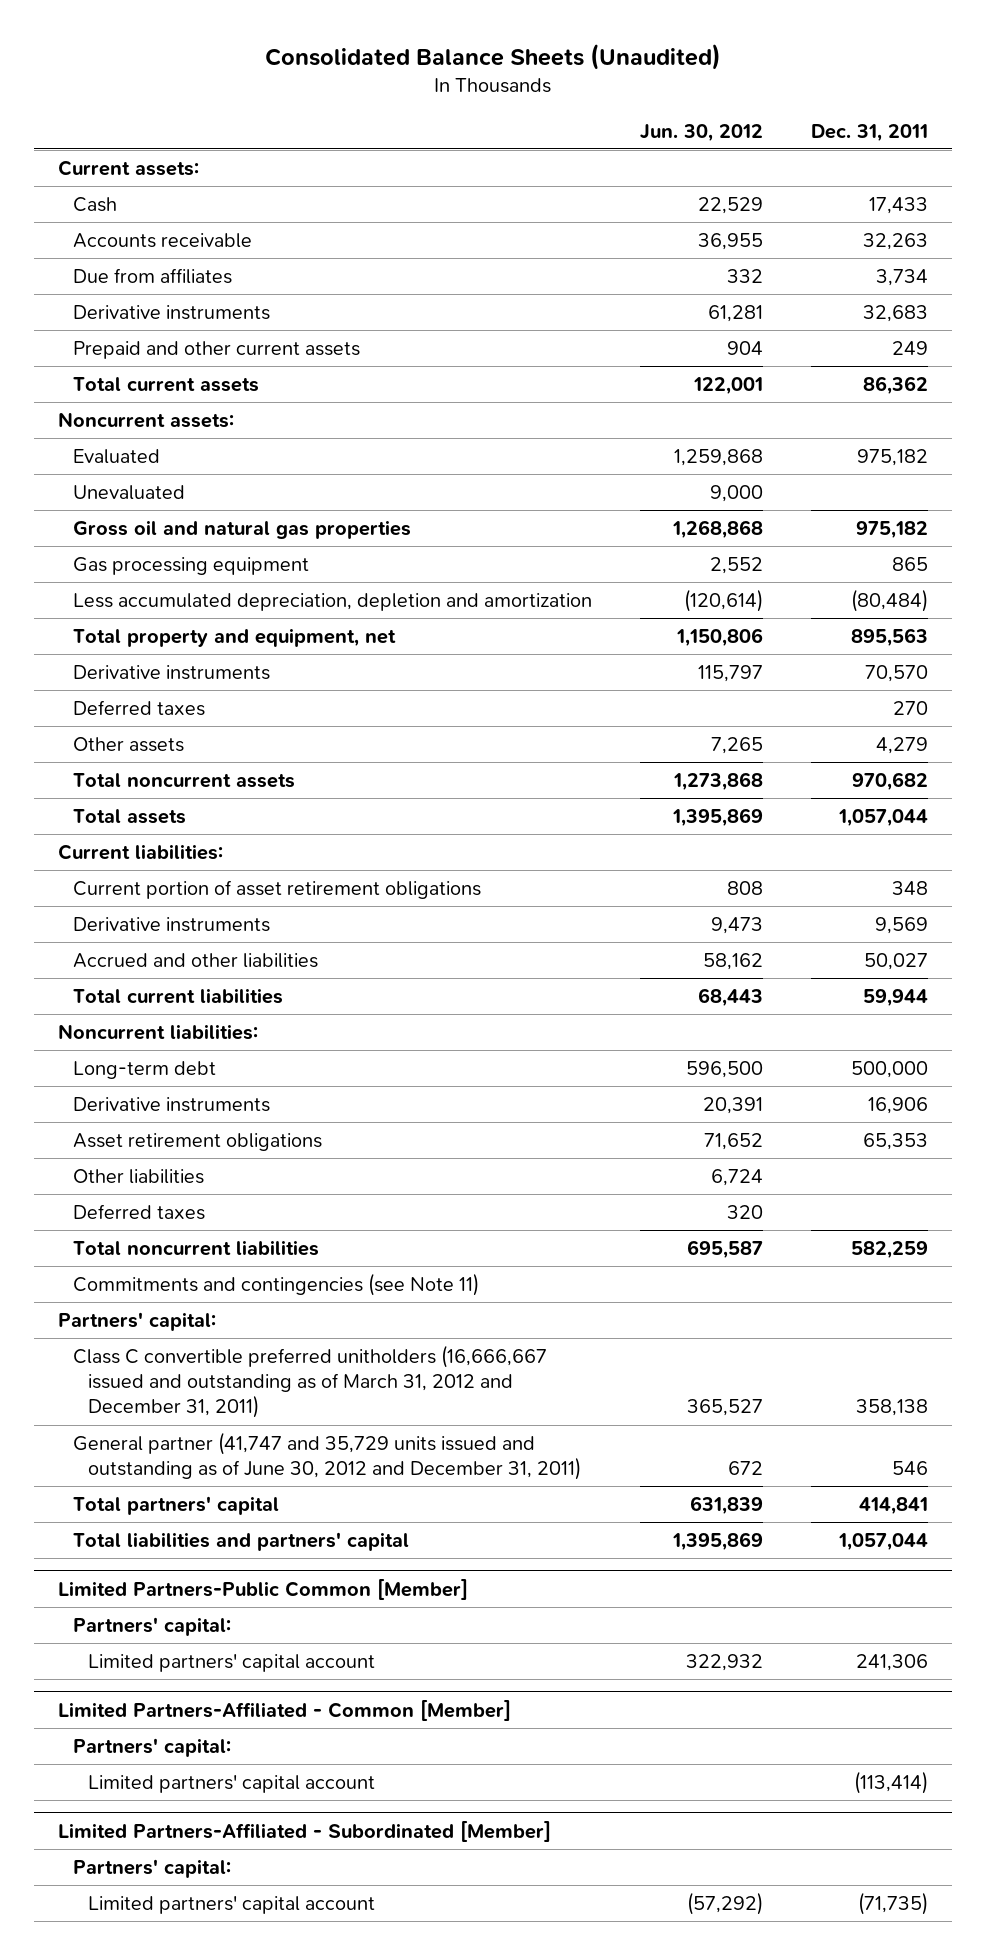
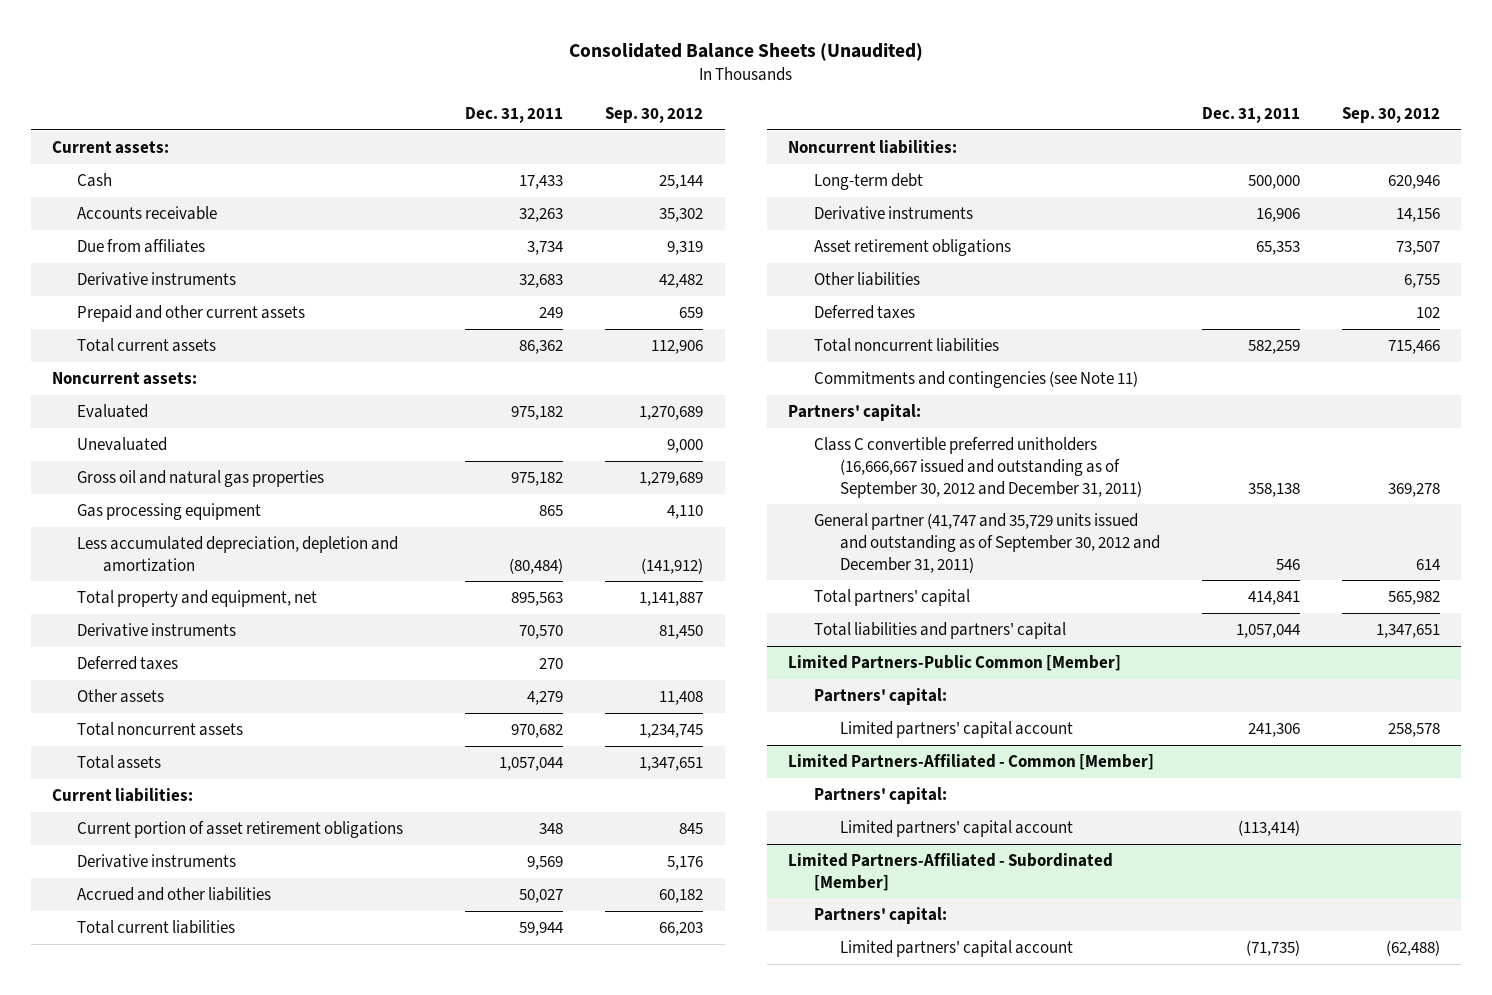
[639,123,763,142] Jun. 30, 2012 -> none
none -> [605,106,704,123] Sep. 30, 2012
[72,1345,547,1419] Class C convertible preferred unitholders (16,666,667 issued and outstanding as of March 31, 2012 and December 31, 2011) -> [813,436,1142,498] Class C convertible preferred unitholders (16,666,667 issued and outstanding as of September 30, 2012 and December 31, 2011)
[72,1432,582,1481] General partner (41,747 and 35,729 units issued and outstanding as of June 30, 2012 and December 31, 2011) -> [813,512,1160,573] General partner (41,747 and 35,729 units issued and outstanding as of September 30, 2012 and December 31, 2011)

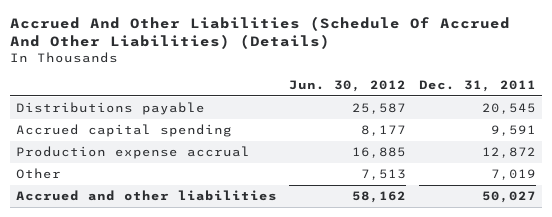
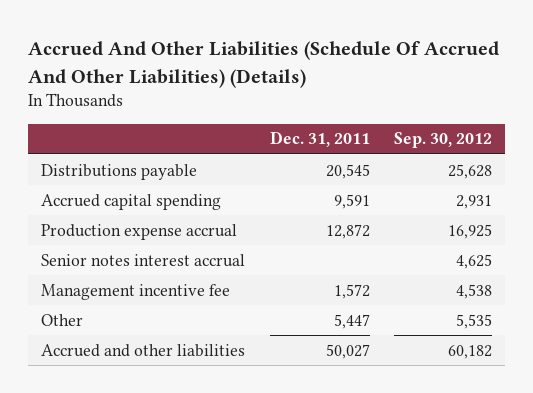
[289,80,407,93] Jun. 30, 2012 -> none
none -> [394,132,493,149] Sep. 30, 2012
none -> [40,253,245,267] Senior notes interest accrual
none -> [40,283,230,300] Management incentive fee
[490,168,536,180] 7,019 -> [333,313,370,329] 5,447

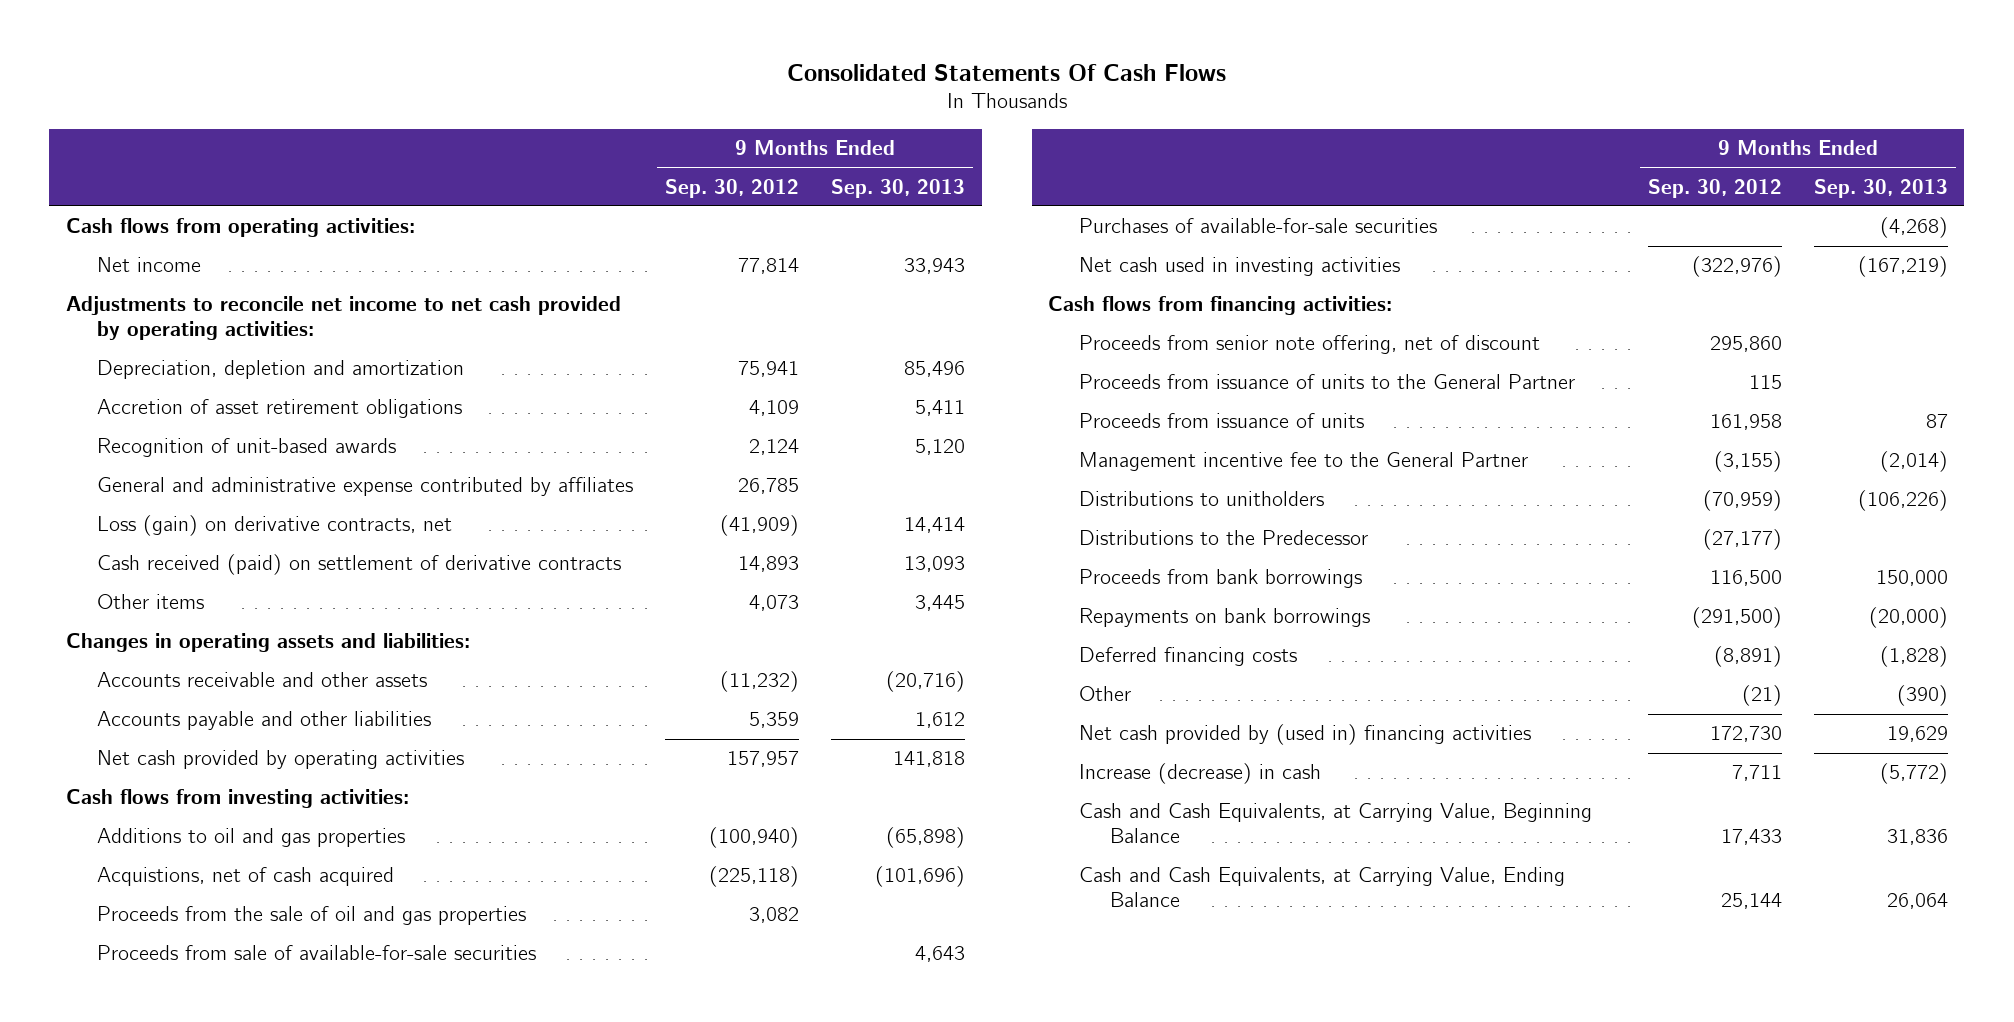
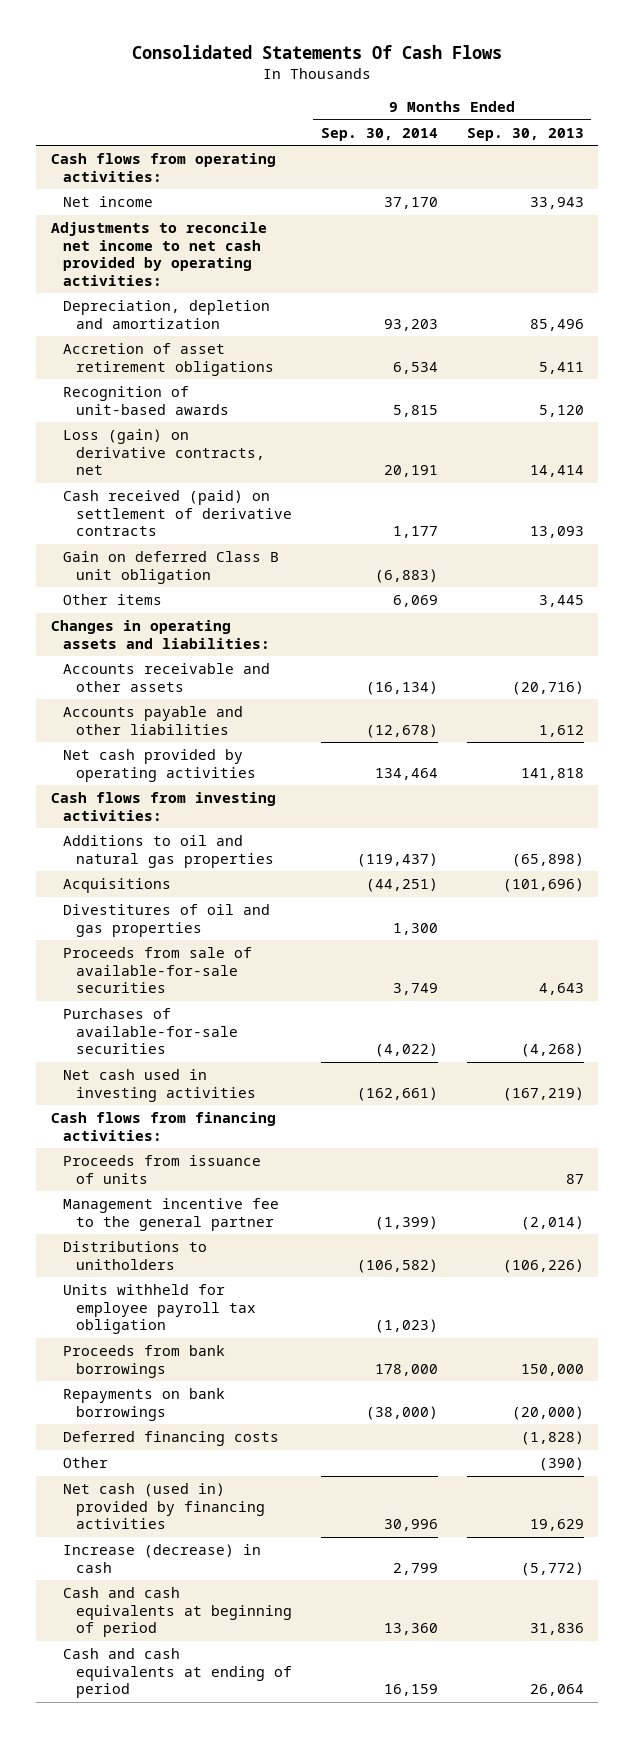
[664,178,799,198] Sep. 30, 2012 -> none
none -> [320,127,438,141] Sep. 30, 2014
[96,477,633,497] General and administrative expense contributed by affiliates -> none
none -> [63,551,280,584] Gain on deferred Class B unit obligation
[96,828,405,848] Additions to oil and gas properties -> [63,835,274,868] Additions to oil and natural gas properties
[96,867,394,887] Acquistions, net of cash acquired -> [63,878,172,894] Acquisitions
[96,906,526,926] Proceeds from the sale of oil and gas properties -> [63,904,271,937] Divestitures of oil and gas properties
[1079,335,1541,355] Proceeds from senior note offering, net of discount -> none
[1079,374,1576,390] Proceeds from issuance of units to the General Partner -> none
[1079,452,1529,472] Management incentive fee to the General Partner -> [63,1198,280,1231] Management incentive fee to the general partner
[1079,530,1369,546] Distributions to the Predecessor -> none
none -> [63,1284,256,1335] Units withheld for employee payroll tax obligation
[1079,724,1532,746] Net cash provided by (used in) financing activities -> [63,1483,265,1530] Net cash (used in) provided by financing activities
[1079,803,1593,844] Cash and Cash Equivalents, at Carrying Value, Beginning Balance -> [63,1587,292,1638] Cash and cash equivalents at beginning of period
[1079,867,1566,908] Cash and Cash Equivalents, at Carrying Value, Ending Balance -> [63,1648,292,1699] Cash and cash equivalents at ending of period

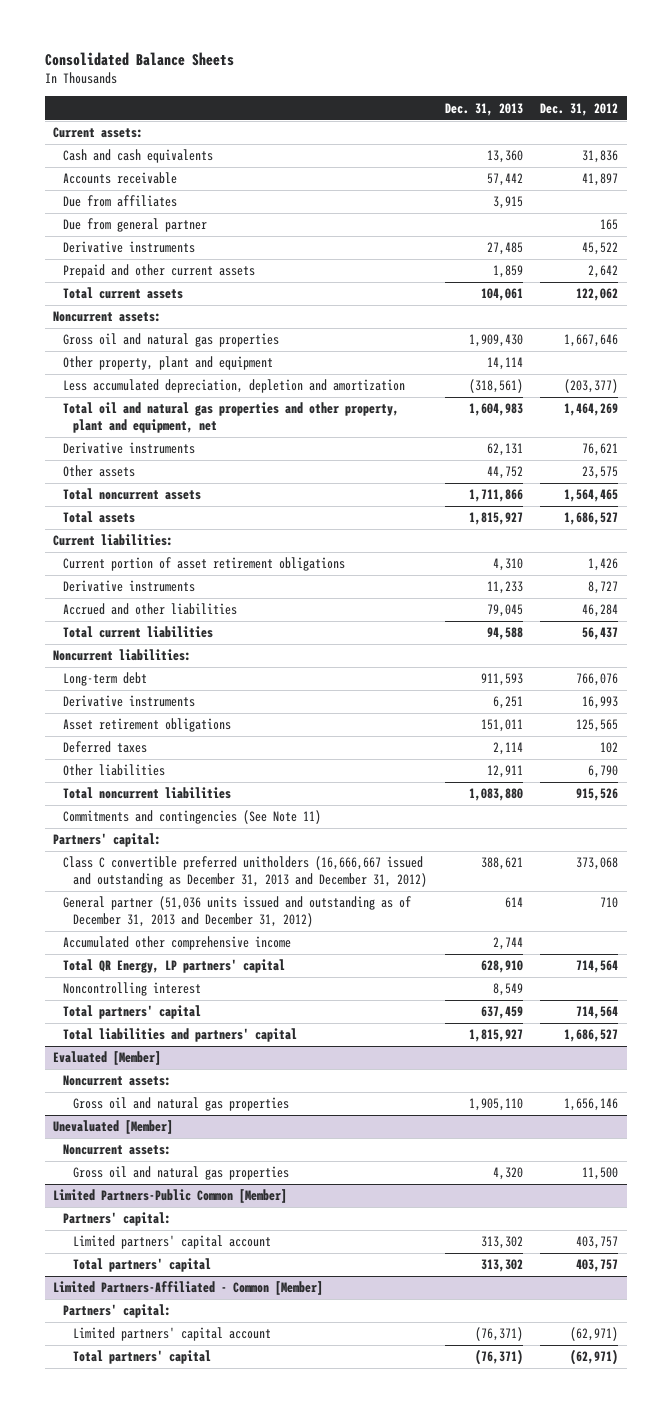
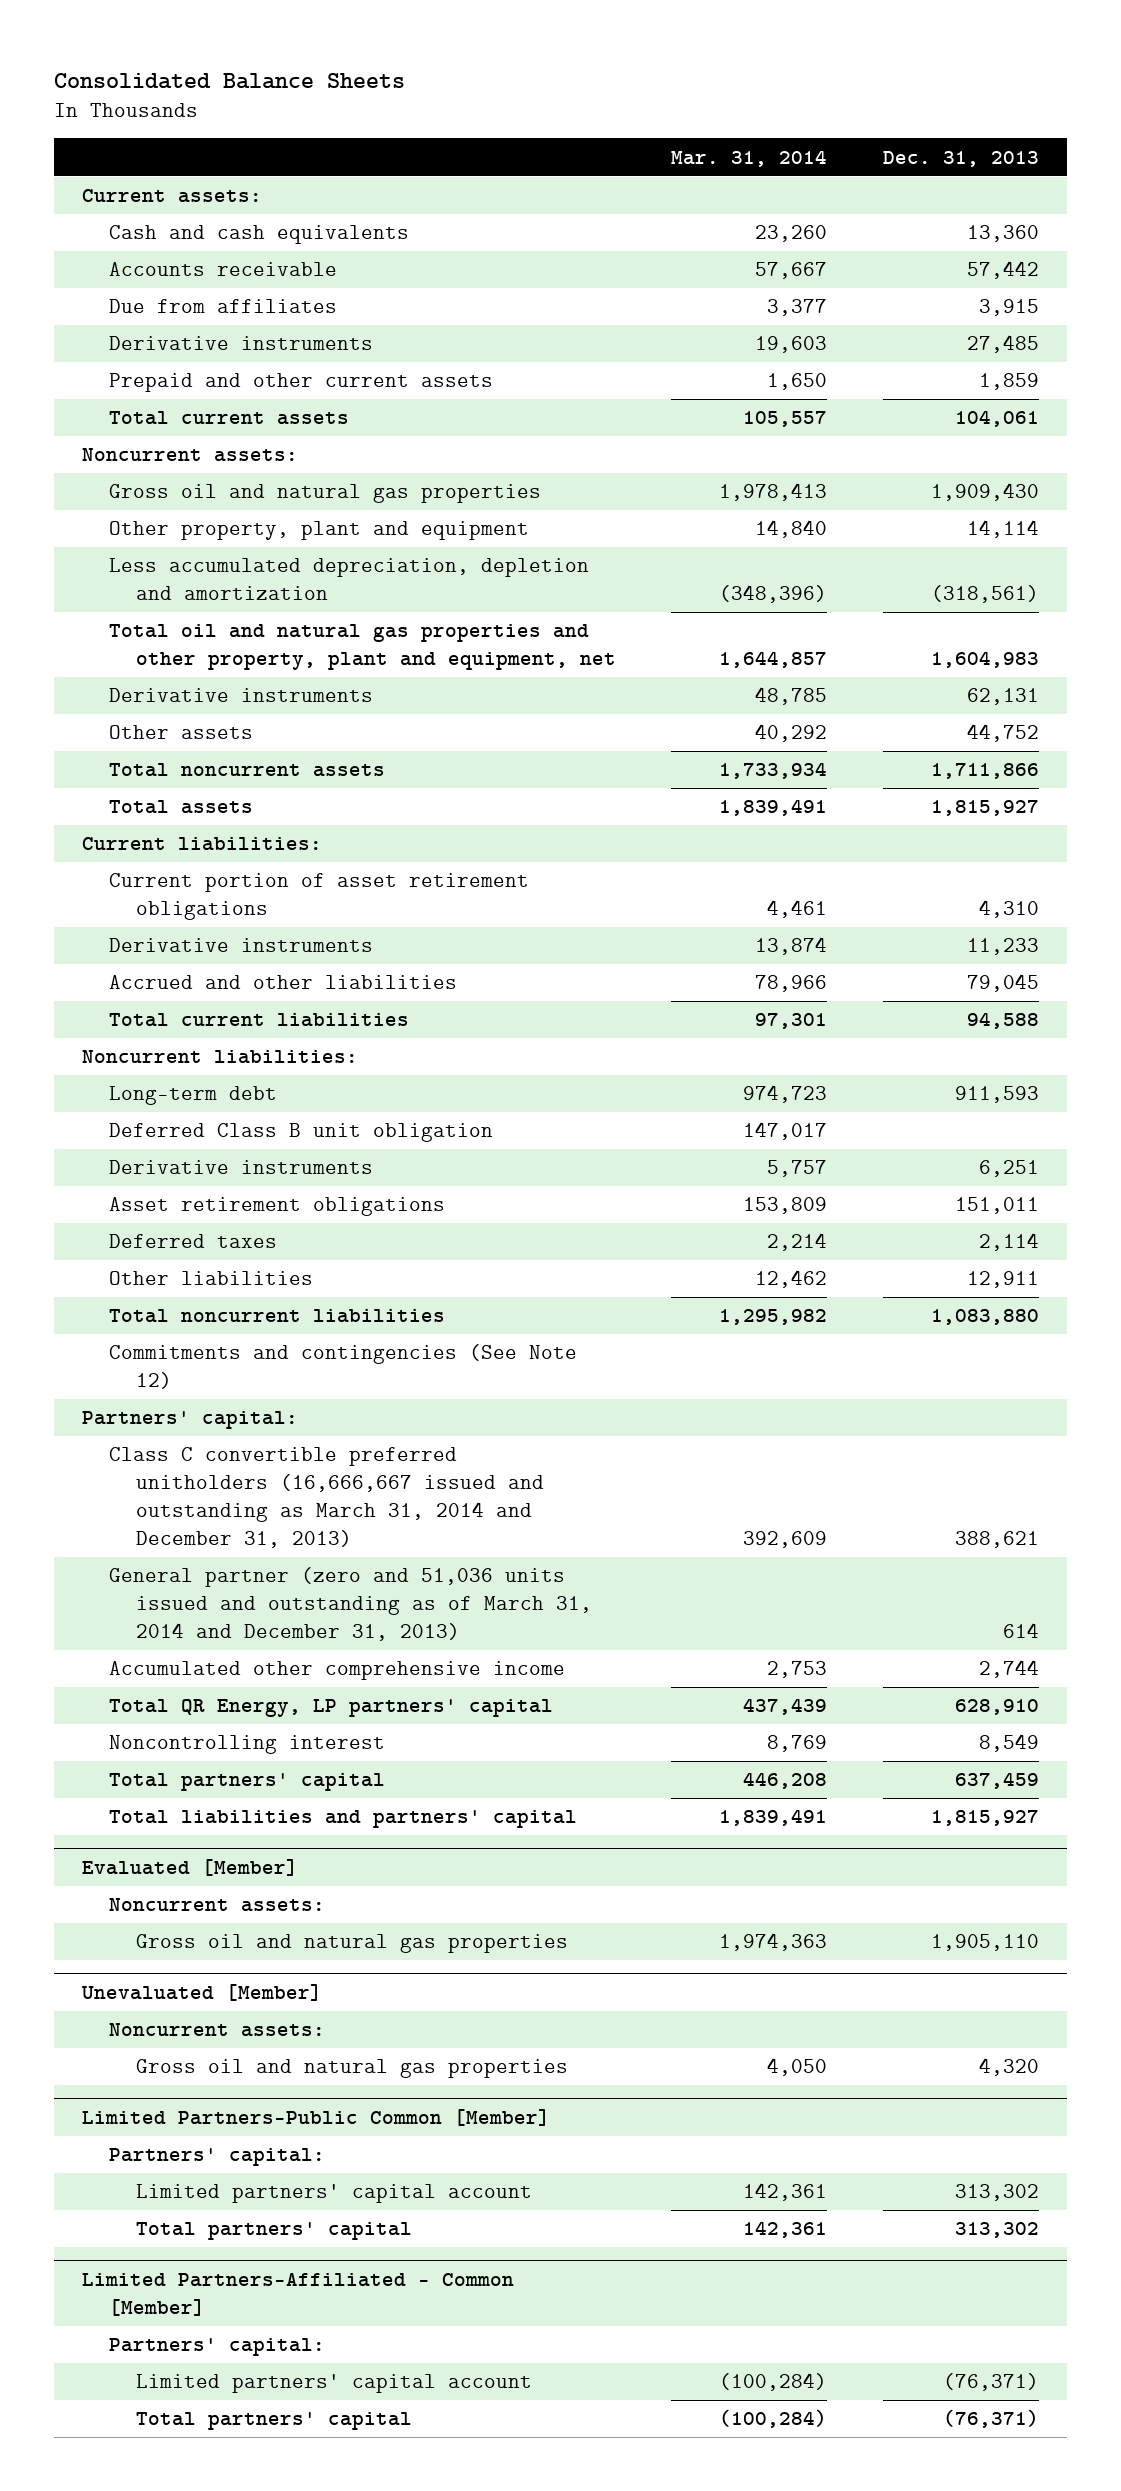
[539,102,618,116] Dec. 31, 2012 -> none
none -> [671,149,828,167] Mar. 31, 2014
[63,218,208,233] Due from general partner -> none
none -> [108,1123,493,1143] Deferred Class B unit obligation
[63,810,322,825] Commitments and contingencies (See Note 11) -> [108,1344,577,1390] Commitments and contingencies (See Note 12)
[63,856,428,888] Class C convertible preferred unitholders (16,666,667 issued and outstanding as December 31, 2013 and December 31, 2012) -> [108,1447,544,1549] Class C convertible preferred unitholders (16,666,667 issued and outstanding as March 31, 2014 and December 31, 2013)
[63,896,412,928] General partner (51,036 units issued and outstanding as of December 31, 2013 and December 31, 2012) -> [108,1567,592,1642] General partner (zero and 51,036 units issued and outstanding as of March 31, 2014 and December 31, 2013)

